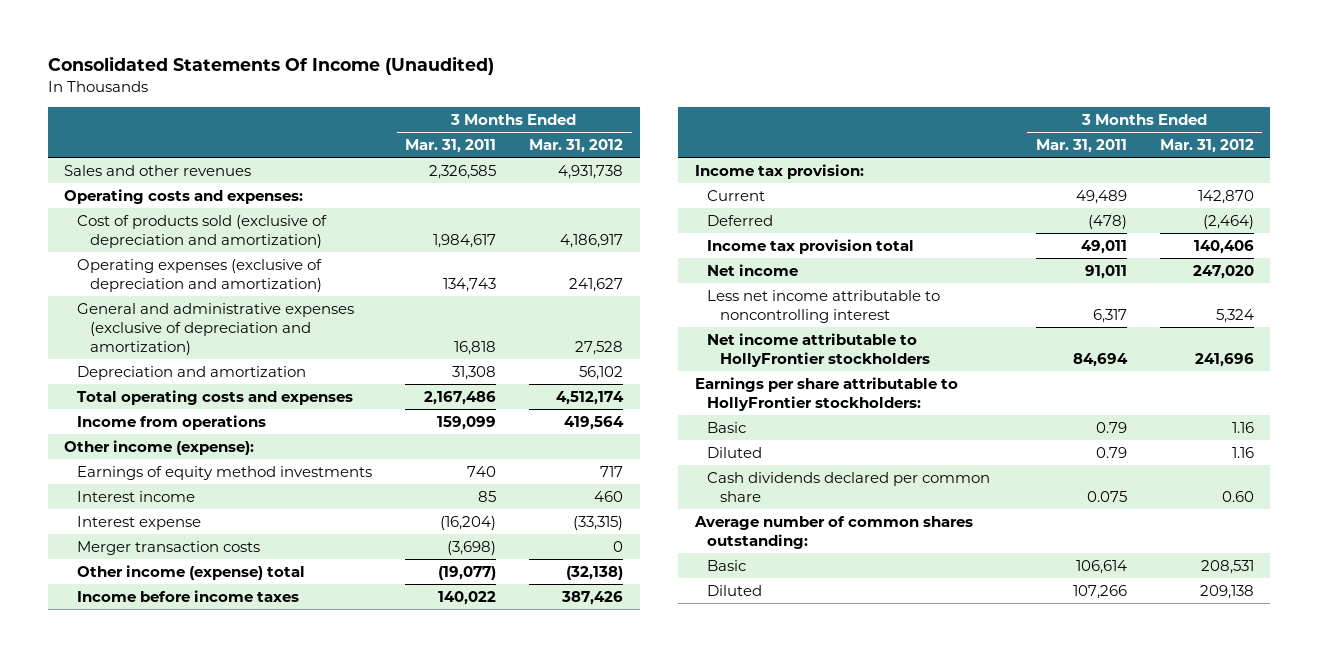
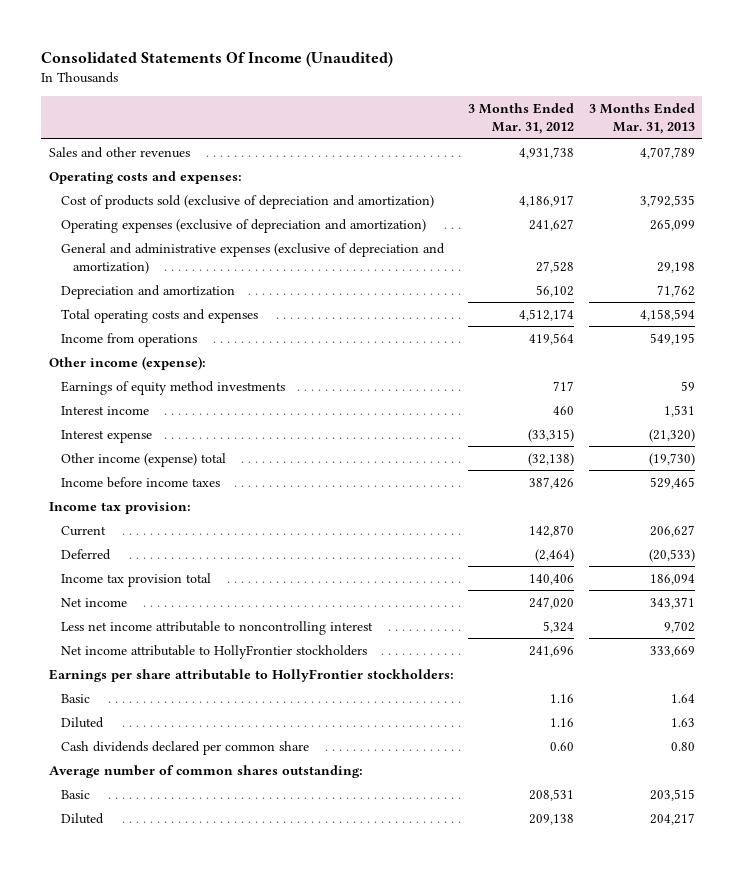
[405,139,497,154] Mar. 31, 2011 -> none
none -> [588,102,695,134] 3 Months Ended Mar. 31, 2013
[77,540,261,555] Merger transaction costs -> none

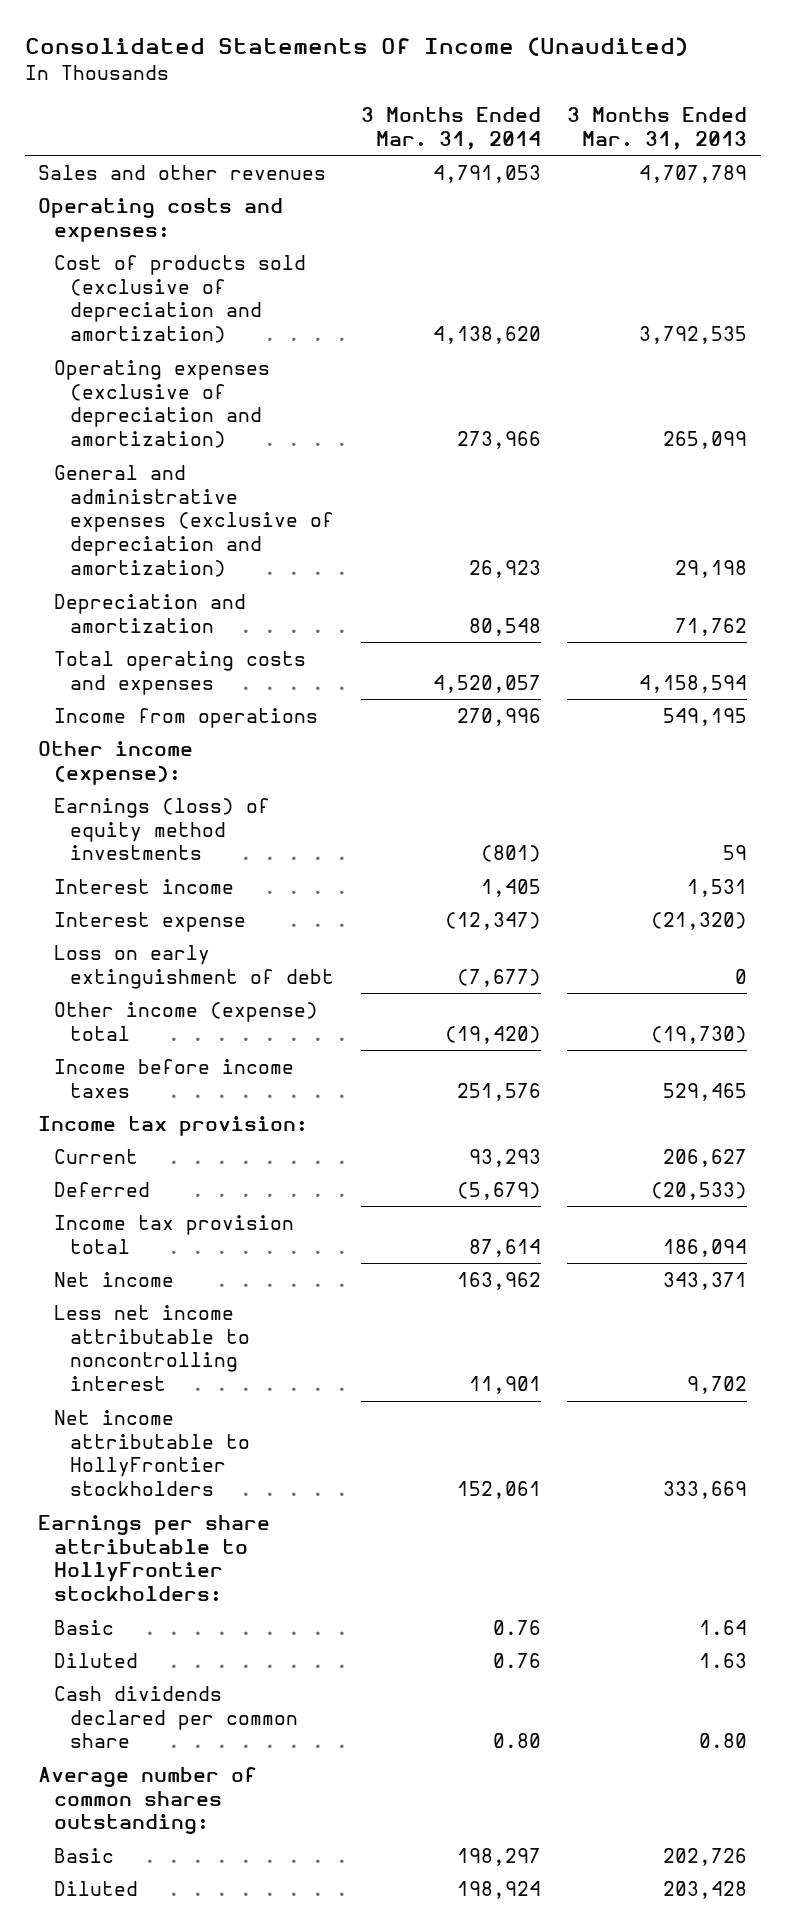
[468,102,575,134] 3 Months Ended Mar. 31, 2012 -> none
none -> [360,107,541,150] 3 Months Ended Mar. 31, 2014
[60,380,285,395] Earnings of equity method investments -> [54,797,271,861] Earnings (loss) of equity method investments
none -> [54,944,335,989] Loss on early extinguishment of debt
[649,788,695,801] 203,515 -> [663,1847,748,1866] 202,726
[649,812,695,825] 204,217 -> [663,1880,748,1899] 203,428

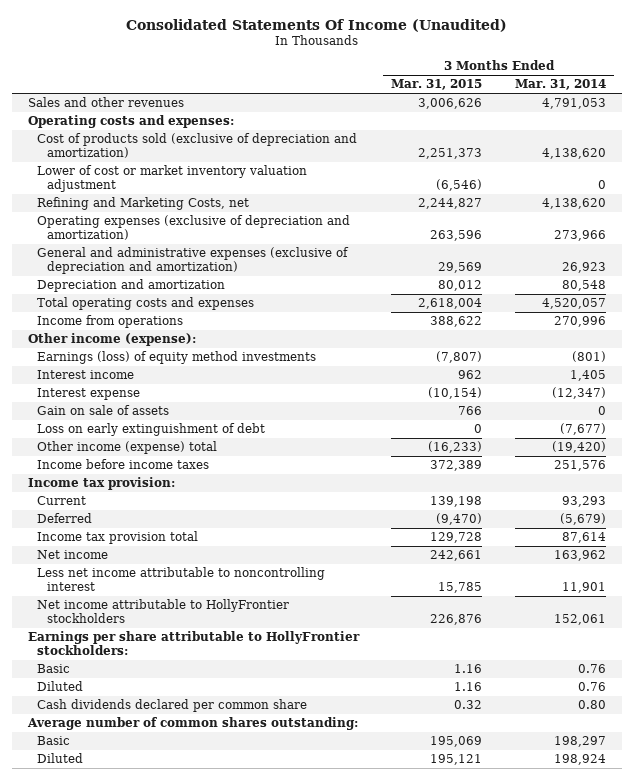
[567,107,748,150] 3 Months Ended Mar. 31, 2013 -> none
none -> [391,79,483,91] Mar. 31, 2015
none -> [37,165,308,192] Lower of cost or market inventory valuation adjustment
none -> [37,197,250,211] Refining and Marketing Costs, net
none -> [37,405,170,416] Gain on sale of assets

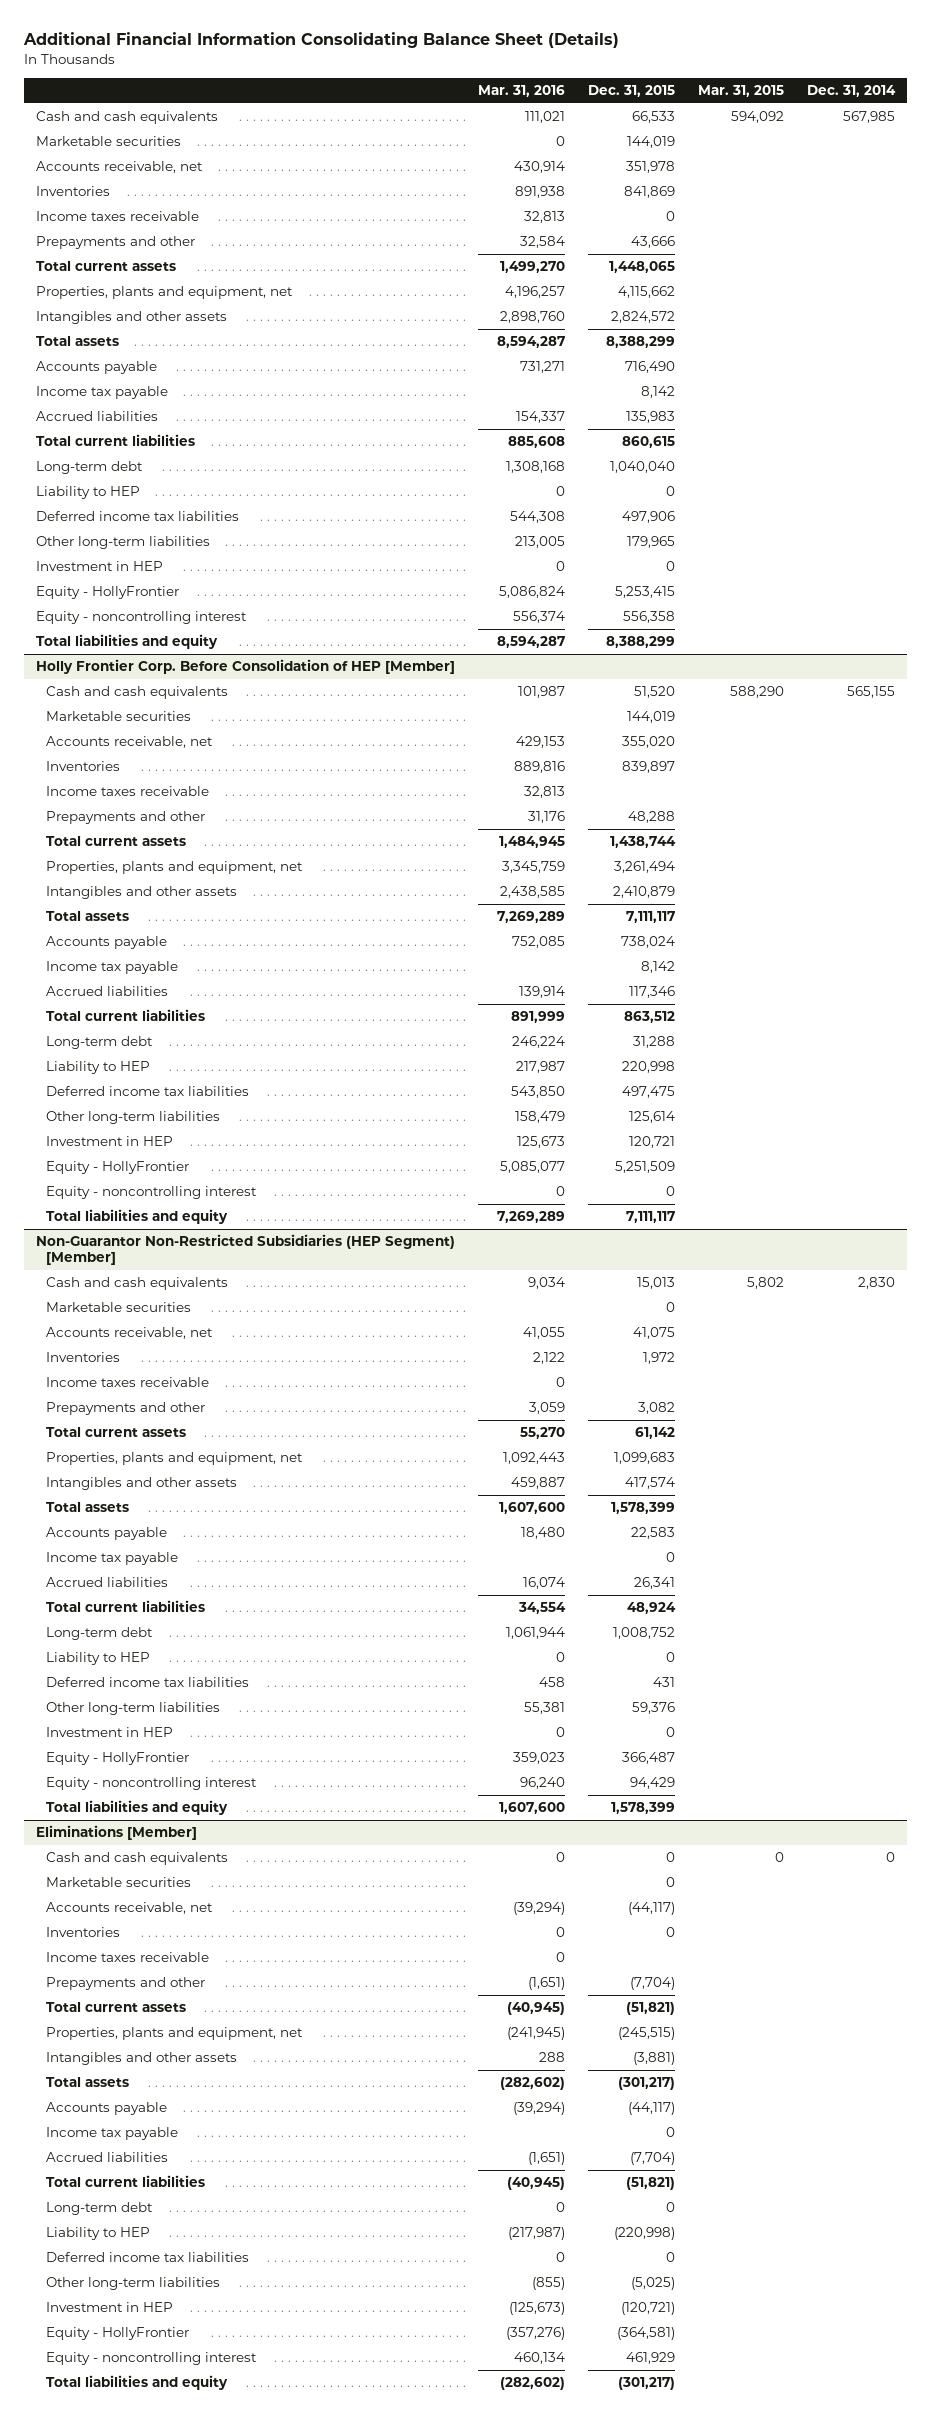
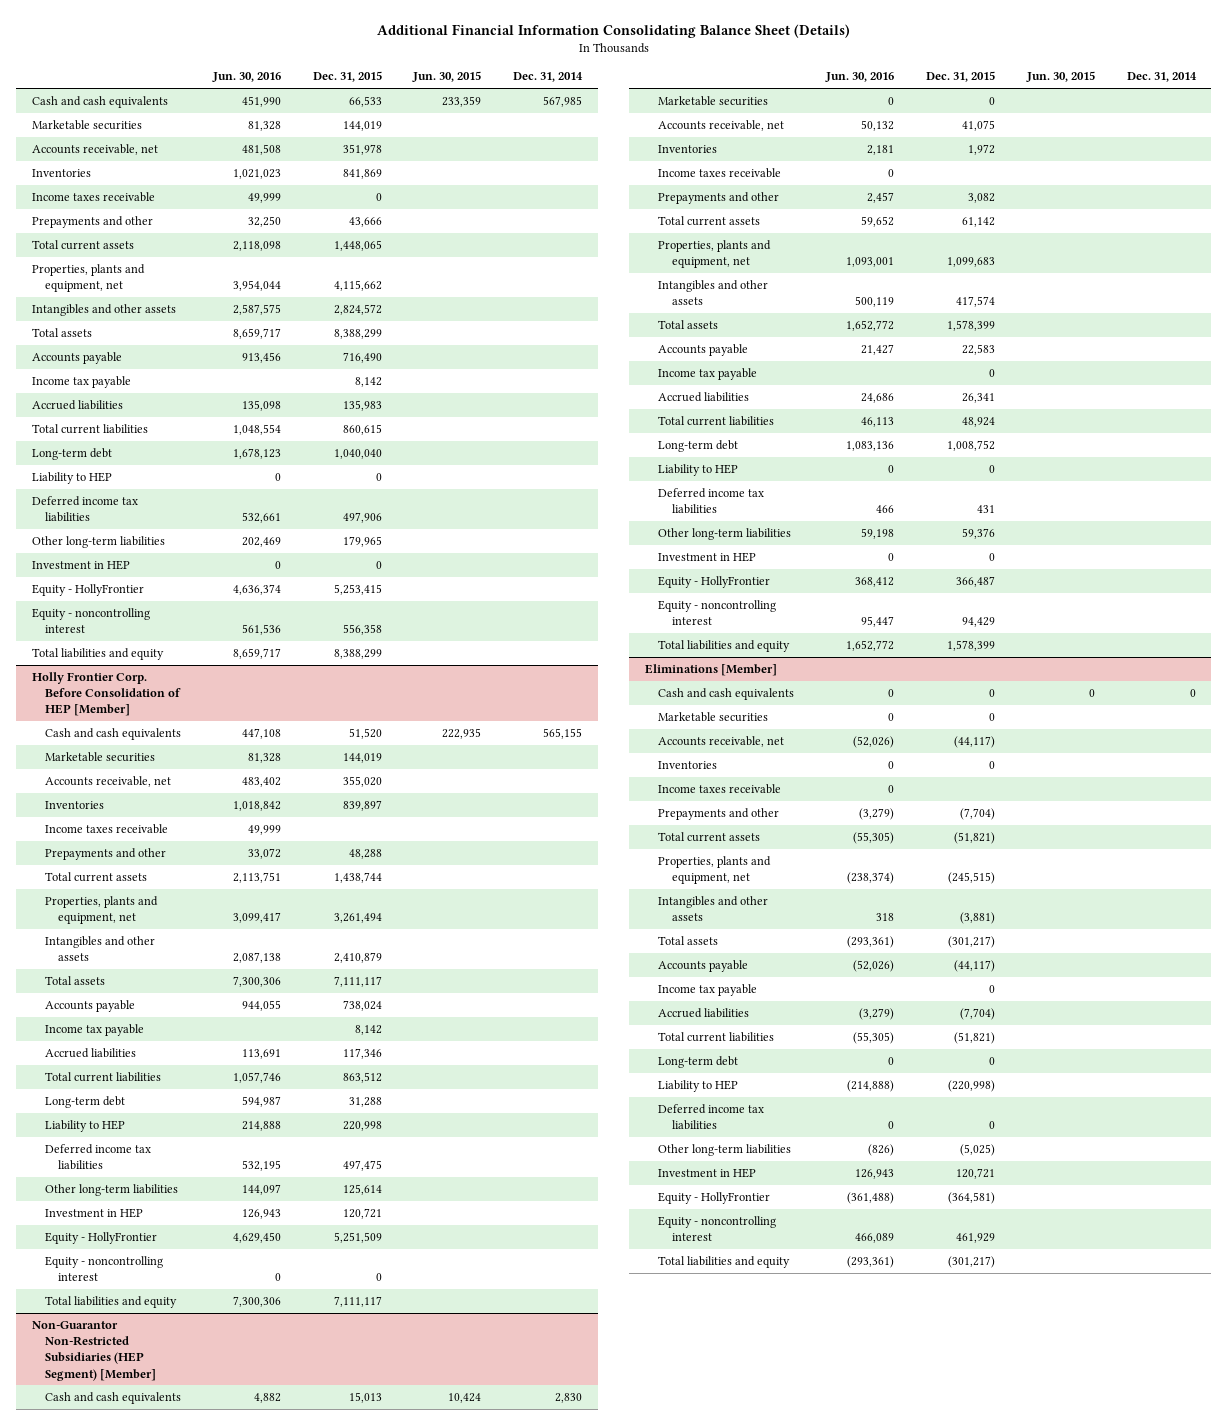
[477,85,565,98] Mar. 31, 2016 -> none
[697,85,784,98] Mar. 31, 2015 -> none
none -> [211,72,281,83] Jun. 30, 2016
none -> [412,71,482,83] Jun. 30, 2015
[620,2302,675,2316] (120,721) -> [955,1168,995,1180] 120,721

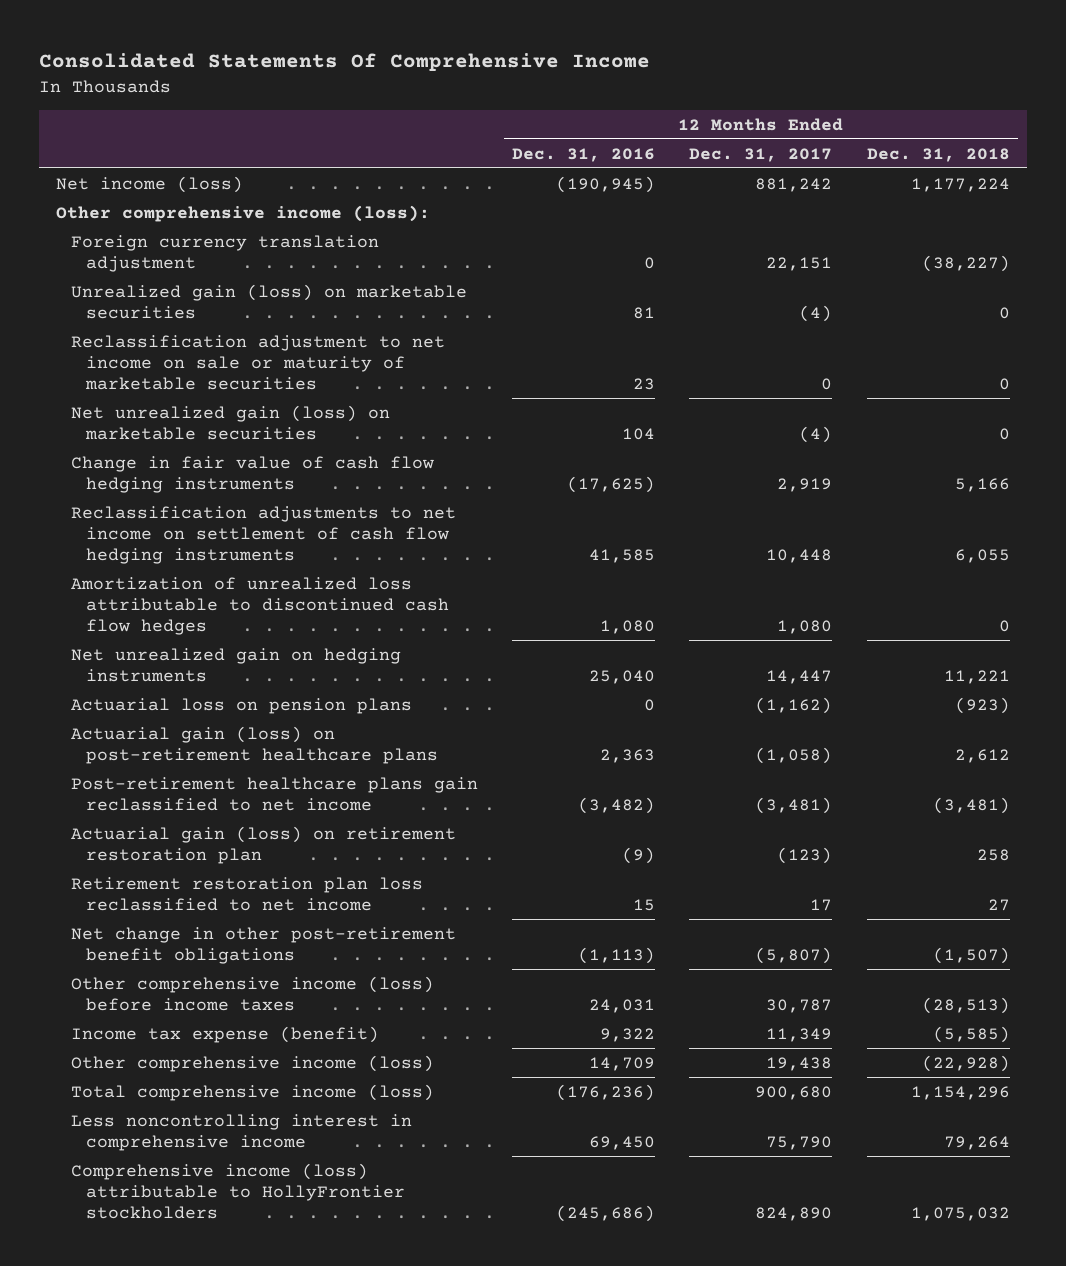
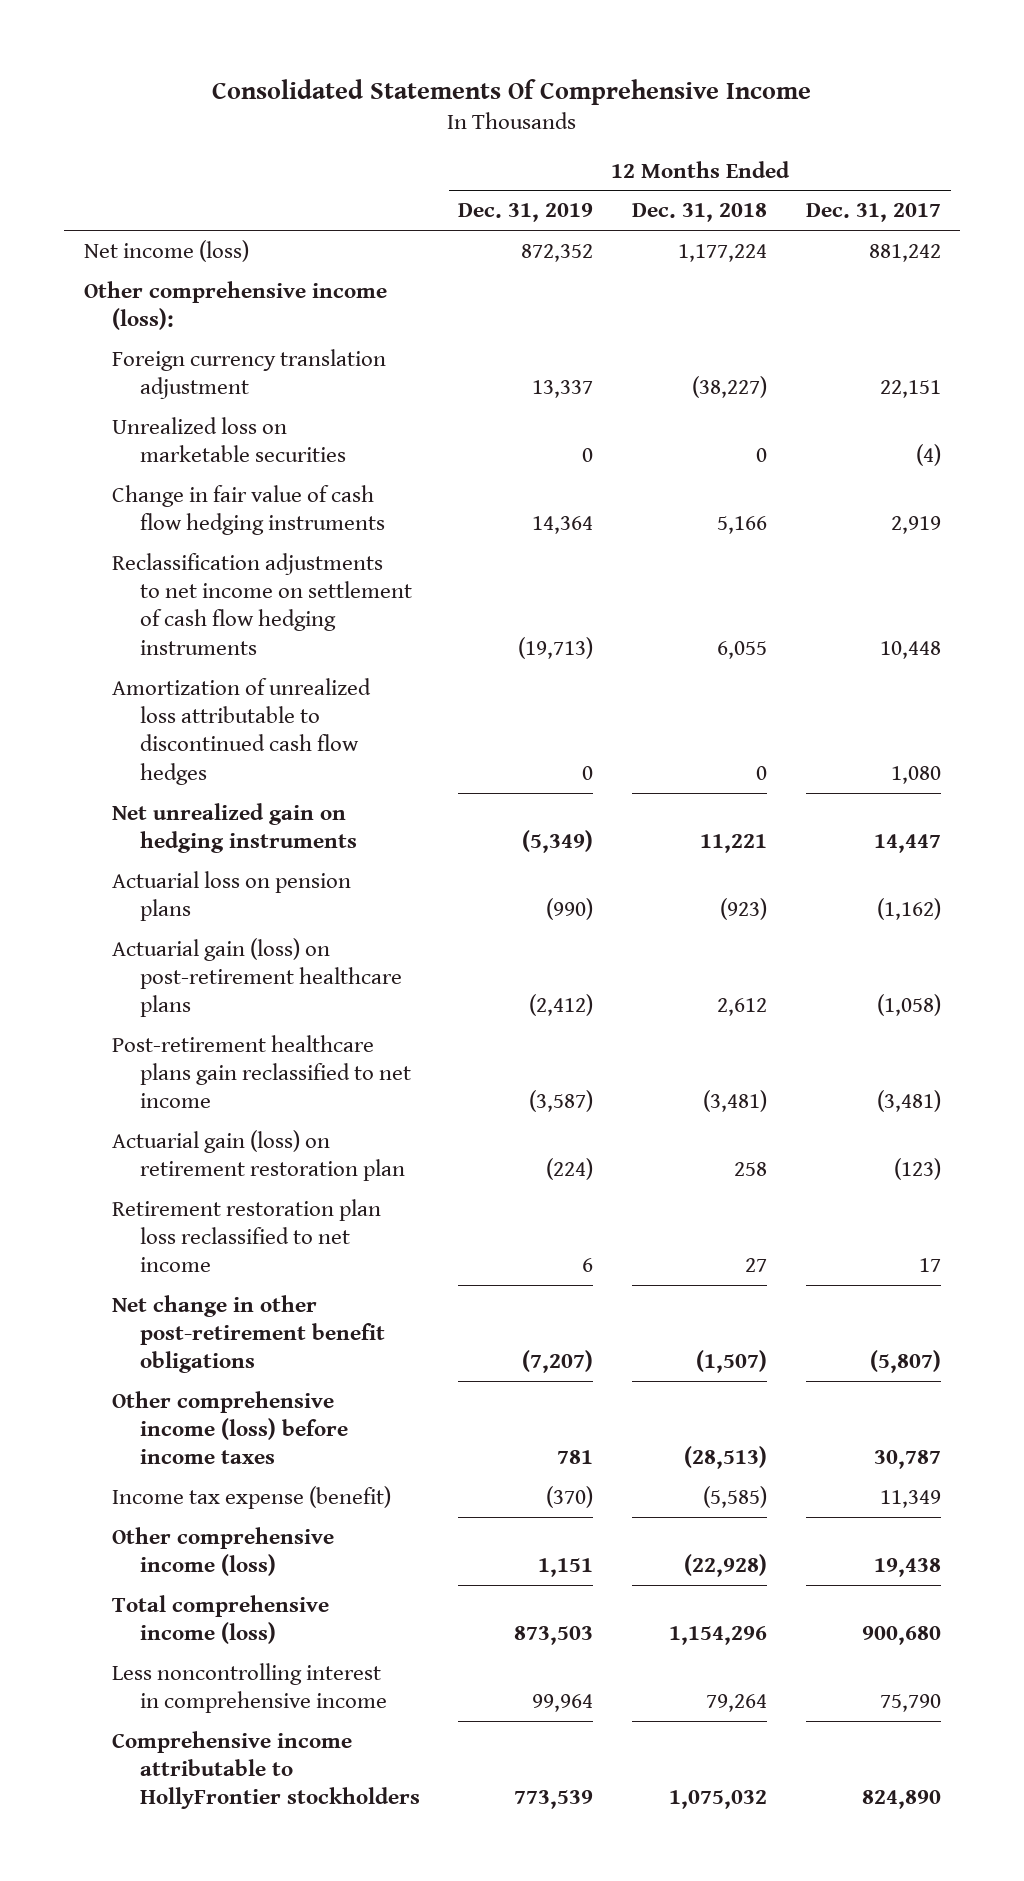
[512,147,656,162] Dec. 31, 2016 -> none
none -> [458,203,594,223] Dec. 31, 2019
[71,334,446,390] Reclassification adjustment to net income on sale or maturity of marketable securities -> none
[71,404,391,440] Net unrealized gain (loss) on marketable securities -> none
[71,283,468,319] Unrealized gain (loss) on marketable securities -> [111,416,346,463] Unrealized loss on marketable securities
[71,1162,406,1219] Comprehensive income (loss) attributable to HollyFrontier stockholders -> [111,1730,420,1810] Comprehensive income attributable to HollyFrontier stockholders

